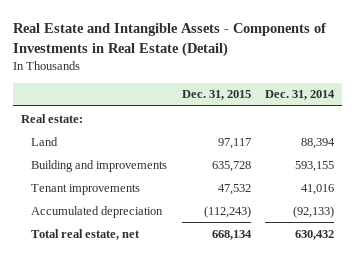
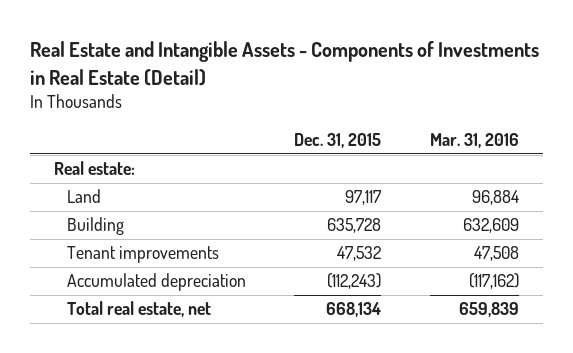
[265,90,336,101] Dec. 31, 2014 -> none
none -> [429,133,519,149] Mar. 31, 2016
[30,159,167,172] Building and improvements -> [66,217,124,236] Building

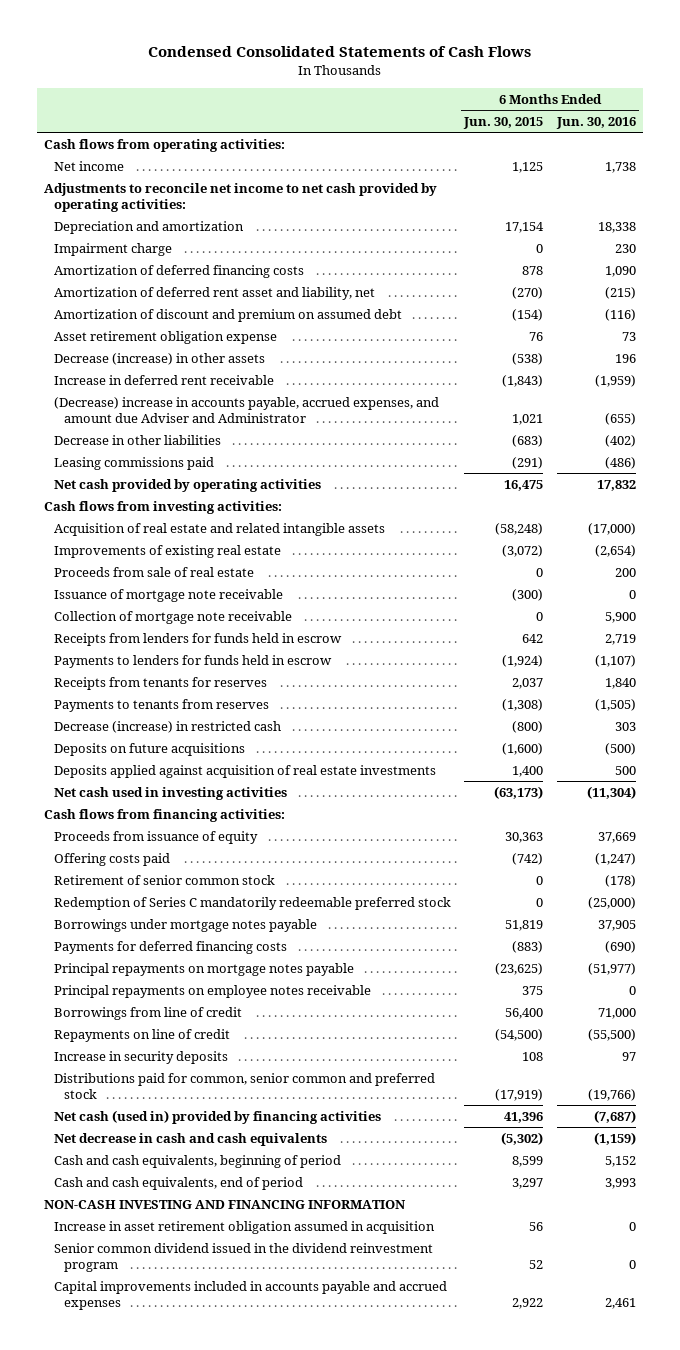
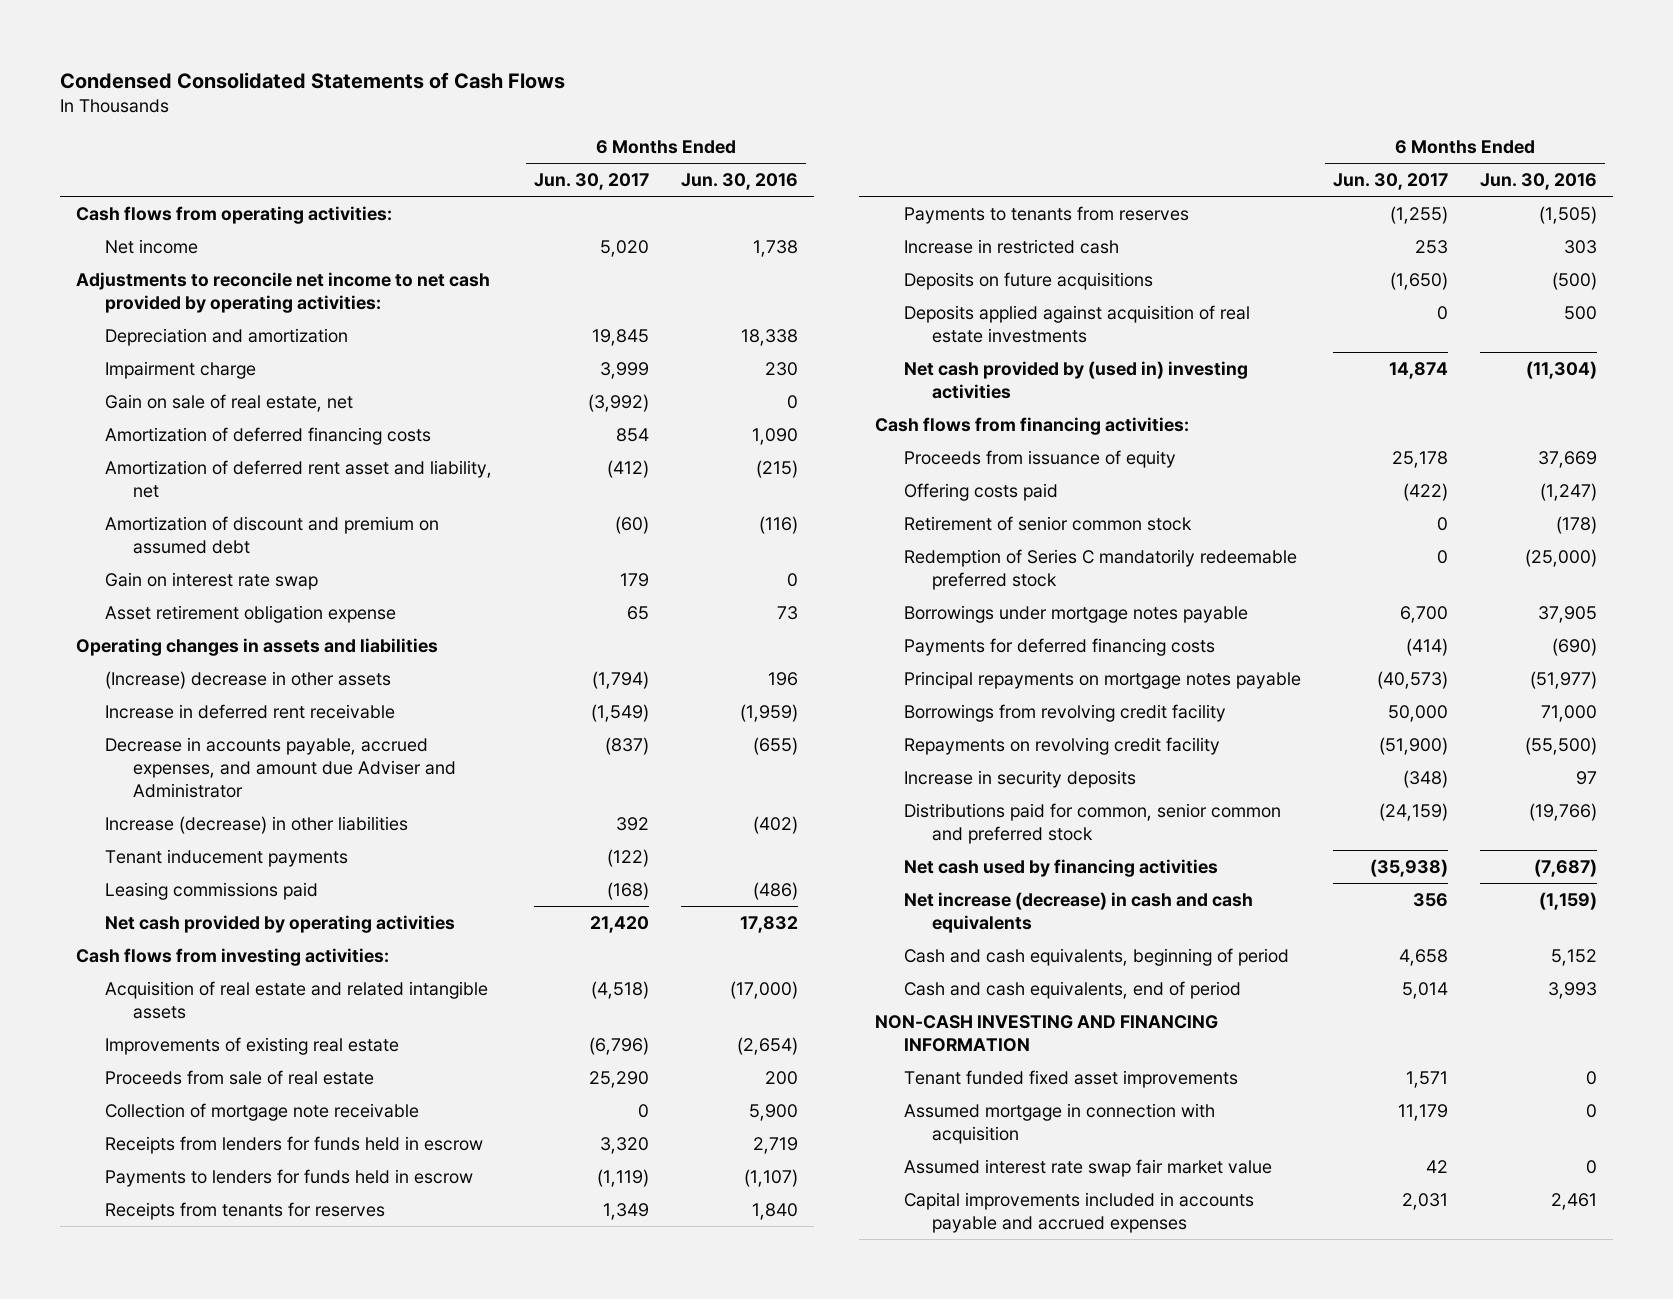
[463,117,544,130] Jun. 30, 2015 -> none
none -> [534,173,650,191] Jun. 30, 2017
none -> [104,393,353,412] Gain on sale of real estate, net
none -> [104,571,318,590] Gain on interest rate swap
none -> [76,637,439,656] Operating changes in assets and liabilities
[53,352,265,365] Decrease (increase) in other assets -> [104,670,391,689] (Increase) decrease in other assets
[53,396,439,423] (Decrease) increase in accounts payable, accrued expenses, and amount due Adviser and Administrator -> [104,736,457,798] Decrease in accounts payable, accrued expenses, and amount due Adviser and Administrator
[53,434,221,445] Decrease in other liabilities -> [104,815,408,834] Increase (decrease) in other liabilities
none -> [104,848,348,867] Tenant inducement payments
[53,588,283,602] Issuance of mortgage note receivable -> none
[53,720,281,733] Decrease (increase) in restricted cash -> [903,238,1119,254] Increase in restricted cash
[53,786,287,800] Net cash used in investing activities -> [903,360,1248,399] Net cash provided by (used in) investing activities
[53,984,371,998] Principal repayments on employee notes receivable -> none
[53,1006,242,1020] Borrowings from line of credit -> [903,703,1226,722] Borrowings from revolving credit facility
[53,1028,230,1042] Repayments on line of credit -> [903,736,1220,755] Repayments on revolving credit facility
[53,1109,381,1124] Net cash (used in) provided by financing activities -> [903,858,1218,877] Net cash used by financing activities
[53,1132,327,1146] Net decrease in cash and cash equivalents -> [903,891,1253,933] Net increase (decrease) in cash and cash equivalents
[53,1220,435,1234] Increase in asset retirement obligation assumed in acquisition -> none
[53,1242,433,1272] Senior common dividend issued in the dividend reinvestment program -> none
none -> [903,1069,1238,1088] Tenant funded fixed asset improvements
none -> [903,1102,1215,1144] Assumed mortgage in connection with acquisition
none -> [903,1158,1272,1177] Assumed interest rate swap fair market value

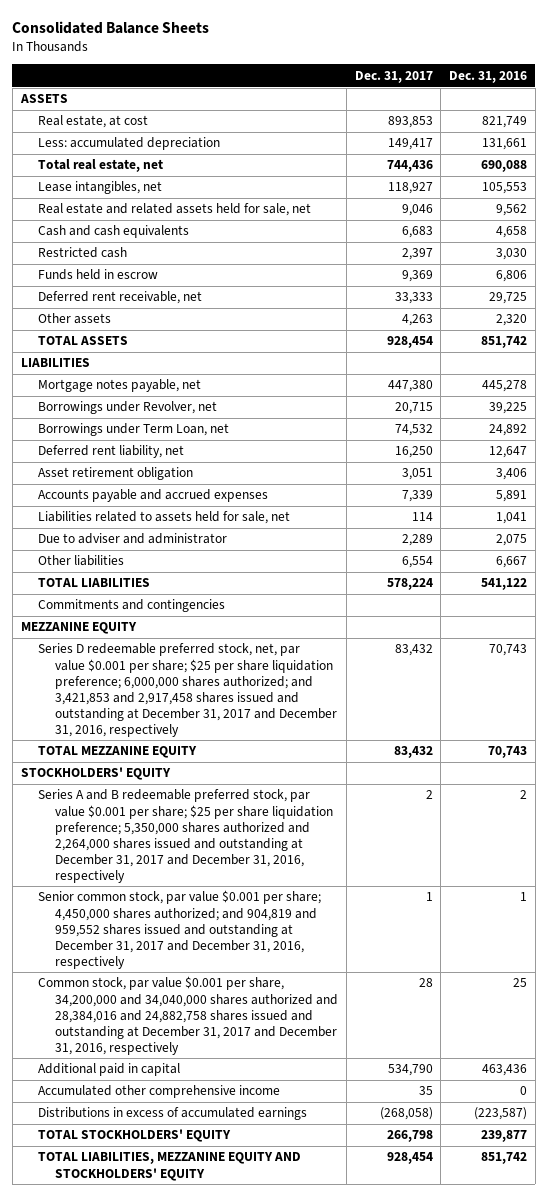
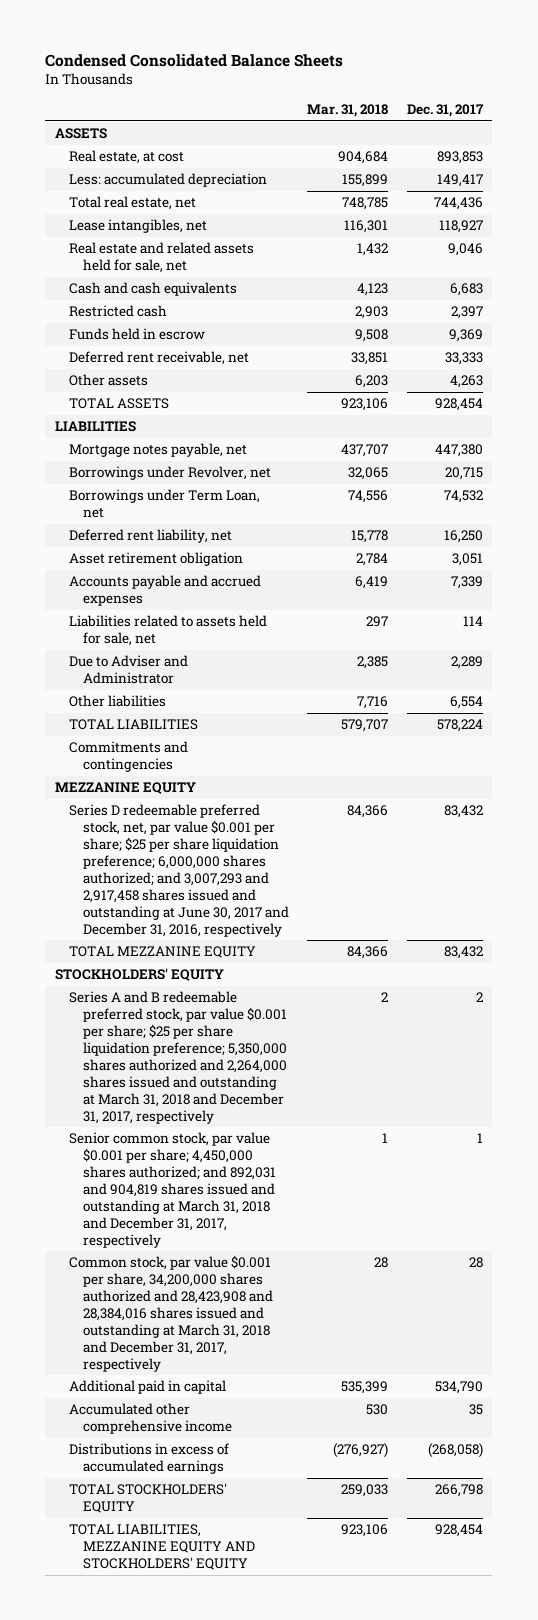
[12,21,210,35] Consolidated Balance Sheets -> [45,54,344,68] Condensed Consolidated Balance Sheets
[449,70,528,83] Dec. 31, 2016 -> none
none -> [307,103,389,117] Mar. 31, 2018
[37,533,227,545] Due to adviser and administrator -> [68,655,188,685] Due to Adviser and Administrator
[37,643,338,737] Series D redeemable preferred stock, net, par value $0.001 per share; $25 per share liquidation preference; 6,000,000 shares authorized; and 3,421,853 and 2,917,458 shares issued and outstanding at December 31, 2017 and December 31, 2016, respectively -> [68,804,289,937] Series D redeemable preferred stock, net, par value $0.001 per share; $25 per share liquidation preference; 6,000,000 shares authorized; and 3,007,293 and 2,917,458 shares issued and outstanding at June 30, 2017 and December 31, 2016, respectively
[37,789,334,883] Series A and B redeemable preferred stock, par value $0.001 per share; $25 per share liquidation preference; 5,350,000 shares authorized and 2,264,000 shares issued and outstanding at December 31, 2017 and December 31, 2016, respectively -> [68,991,287,1124] Series A and B redeemable preferred stock, par value $0.001 per share; $25 per share liquidation preference; 5,350,000 shares authorized and 2,264,000 shares issued and outstanding at March 31, 2018 and December 31, 2017, respectively
[37,890,321,969] Senior common stock, par value $0.001 per share; 4,450,000 shares authorized; and 904,819 and 959,552 shares issued and outstanding at December 31, 2017 and December 31, 2016, respectively -> [68,1132,276,1248] Senior common stock, par value $0.001 per share; 4,450,000 shares authorized; and 892,031 and 904,819 shares issued and outstanding at March 31, 2018 and December 31, 2017, respectively
[37,976,339,1055] Common stock, par value $0.001 per share, 34,200,000 and 34,040,000 shares authorized and 28,384,016 and 24,882,758 shares issued and outstanding at December 31, 2017 and December 31, 2016, respectively -> [68,1255,273,1372] Common stock, par value $0.001 per share, 34,200,000 shares authorized and 28,423,908 and 28,384,016 shares issued and outstanding at March 31, 2018 and December 31, 2017, respectively

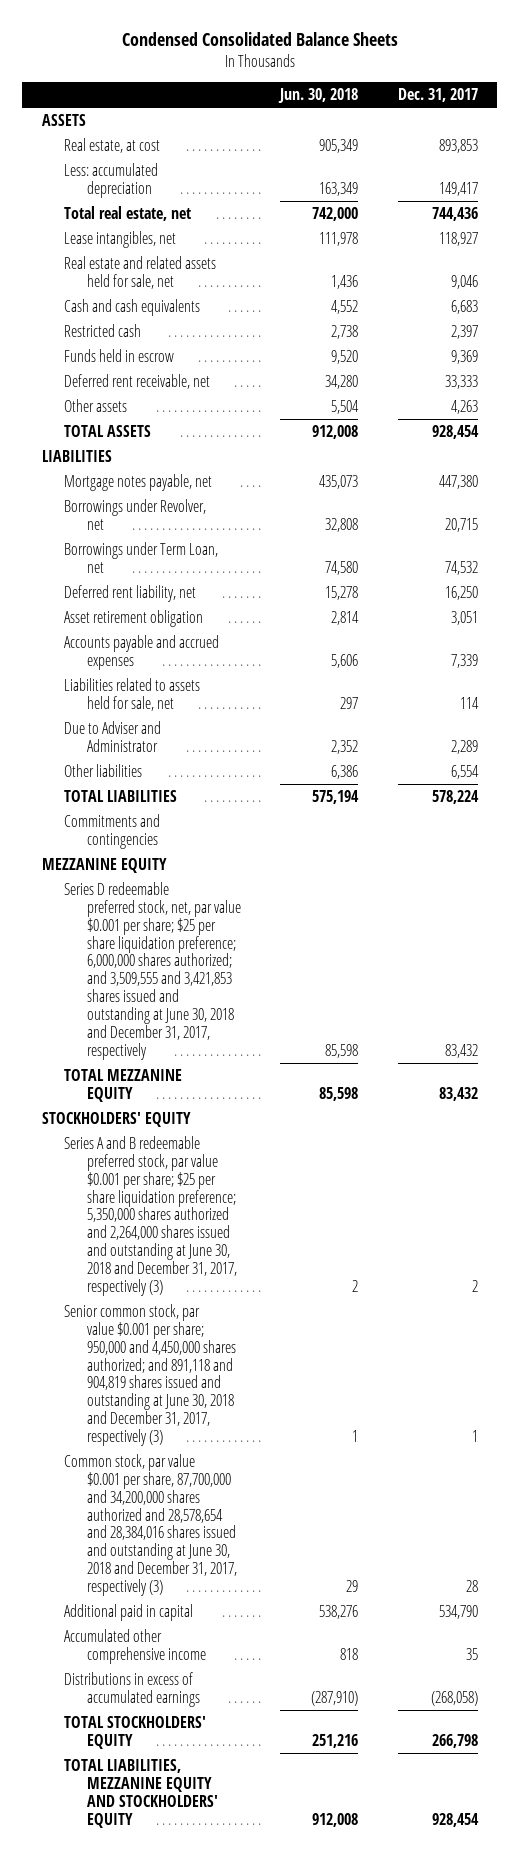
[307,103,389,117] Mar. 31, 2018 -> none
none -> [278,88,359,104] Jun. 30, 2018
[68,804,289,937] Series D redeemable preferred stock, net, par value $0.001 per share; $25 per share liquidation preference; 6,000,000 shares authorized; and 3,007,293 and 2,917,458 shares issued and outstanding at June 30, 2017 and December 31, 2016, respectively -> [64,881,241,1060] Series D redeemable preferred stock, net, par value $0.001 per share; $25 per share liquidation preference; 6,000,000 shares authorized; and 3,509,555 and 3,421,853 shares issued and outstanding at June 30, 2018 and December 31, 2017, respectively
[68,991,287,1124] Series A and B redeemable preferred stock, par value $0.001 per share; $25 per share liquidation preference; 5,350,000 shares authorized and 2,264,000 shares issued and outstanding at March 31, 2018 and December 31, 2017, respectively -> [64,1135,237,1296] Series A and B redeemable preferred stock, par value $0.001 per share; $25 per share liquidation preference; 5,350,000 shares authorized and 2,264,000 shares issued and outstanding at June 30, 2018 and December 31, 2017, respectively (3)
[68,1132,276,1248] Senior common stock, par value $0.001 per share; 4,450,000 shares authorized; and 892,031 and 904,819 shares issued and outstanding at March 31, 2018 and December 31, 2017, respectively -> [64,1303,236,1446] Senior common stock, par value $0.001 per share; 950,000 and 4,450,000 shares authorized; and 891,118 and 904,819 shares issued and outstanding at June 30, 2018 and December 31, 2017, respectively (3)
[68,1255,273,1372] Common stock, par value $0.001 per share, 34,200,000 shares authorized and 28,423,908 and 28,384,016 shares issued and outstanding at March 31, 2018 and December 31, 2017, respectively -> [64,1453,237,1596] Common stock, par value $0.001 per share, 87,700,000 and 34,200,000 shares authorized and 28,578,654 and 28,384,016 shares issued and outstanding at June 30, 2018 and December 31, 2017, respectively (3)

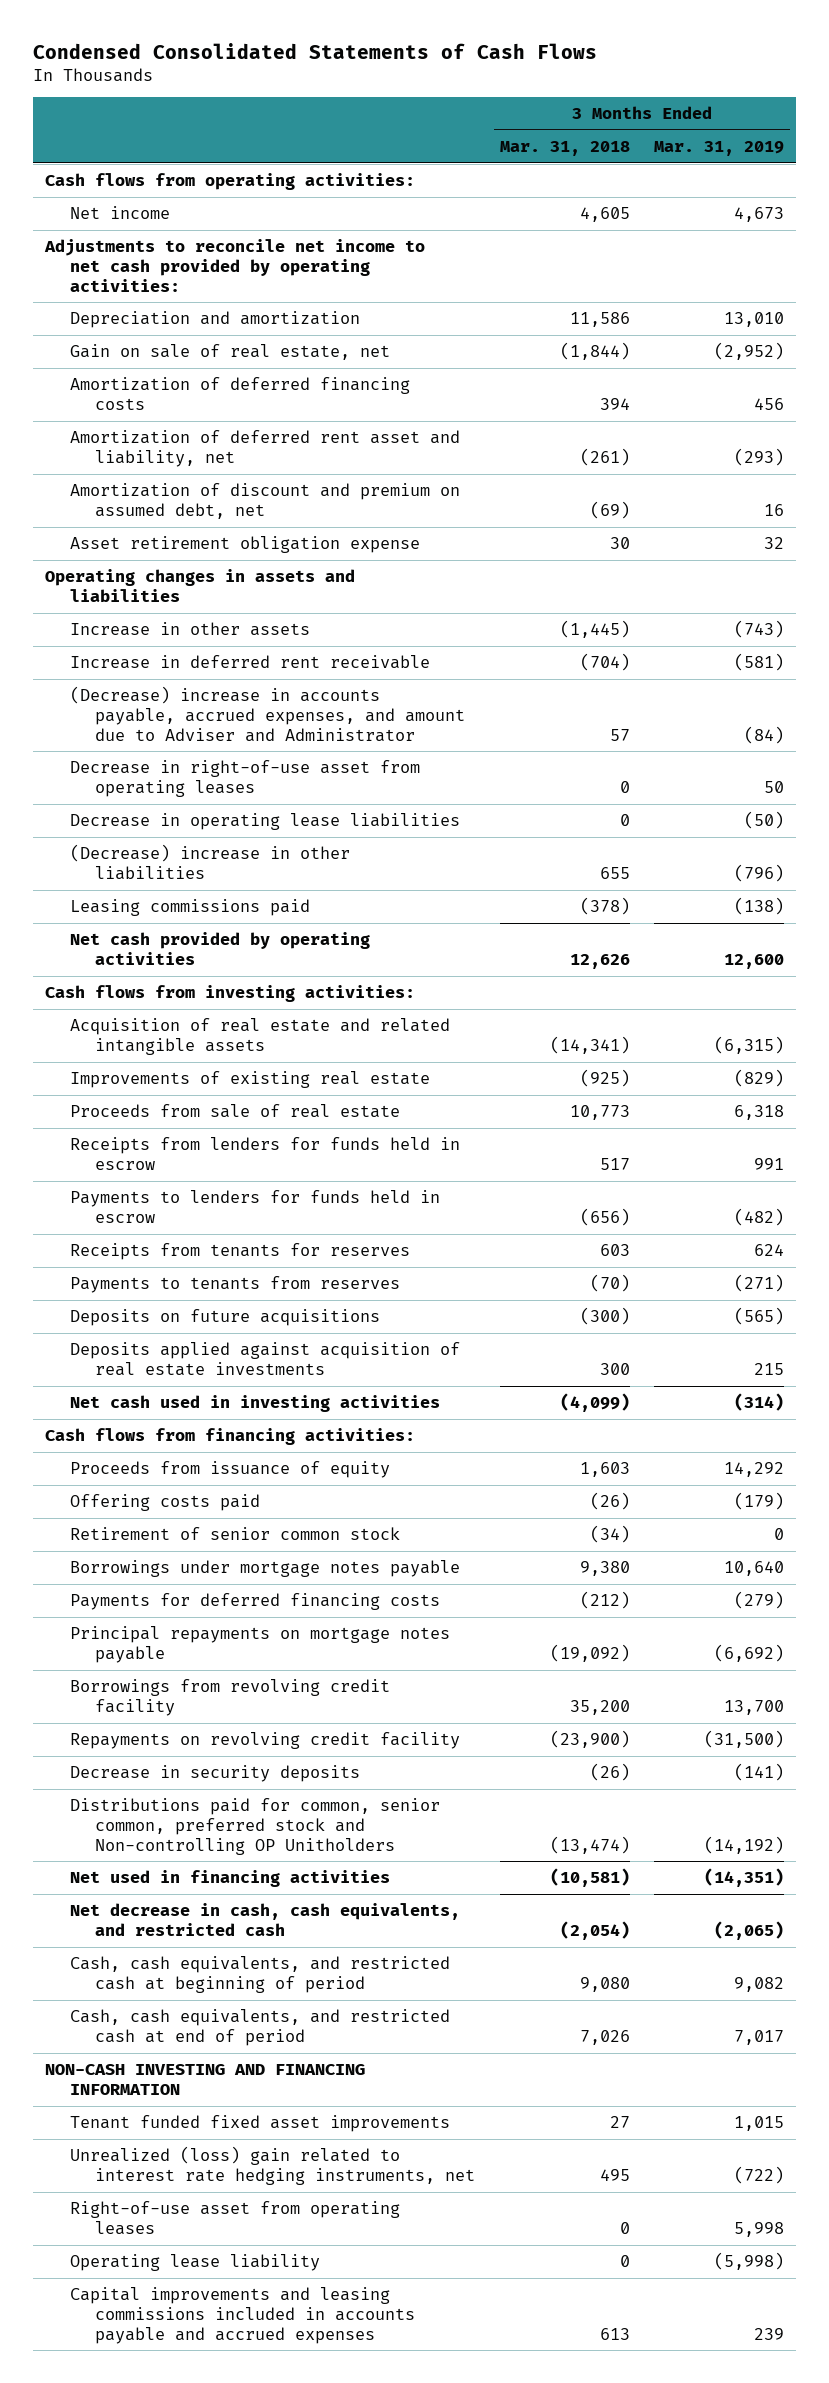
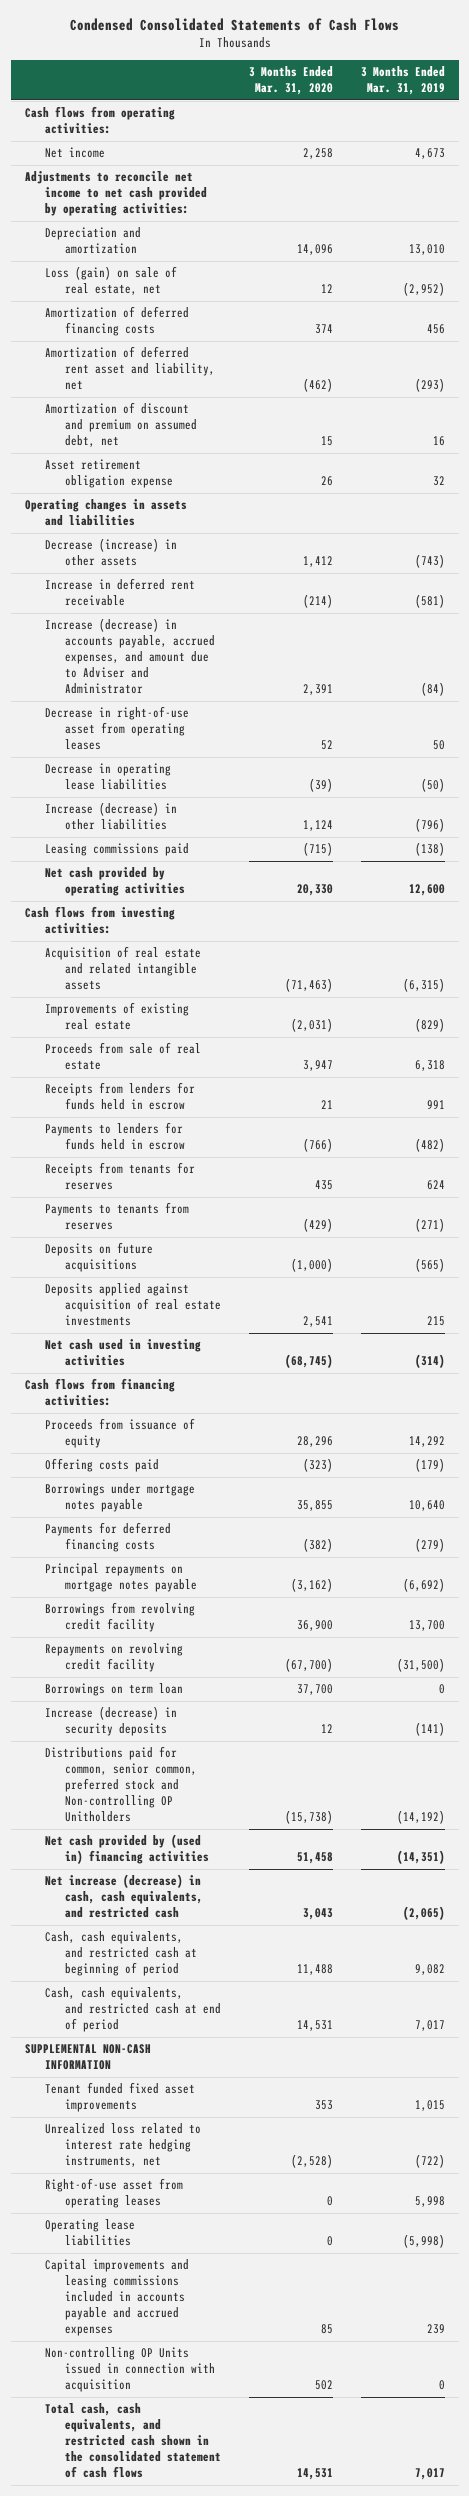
[499,141,630,157] Mar. 31, 2018 -> none
none -> [248,66,333,96] 3 Months Ended Mar. 31, 2020
[70,344,391,361] Gain on sale of real estate, net -> [44,266,177,296] Loss (gain) on sale of real estate, net
[70,622,311,637] Increase in other assets -> [44,538,177,567] Decrease (increase) in other assets
[70,686,466,742] (Decrease) increase in accounts payable, accrued expenses, and amount due to Adviser and Administrator -> [44,618,215,695] Increase (decrease) in accounts payable, accrued expenses, and amount due to Adviser and Administrator
[70,844,351,880] (Decrease) increase in other liabilities -> [44,802,177,831] Increase (decrease) in other liabilities
[70,1527,401,1541] Retirement of senior common stock -> none
none -> [44,1683,183,1697] Borrowings on term loan
[70,1765,361,1783] Decrease in security deposits -> [44,1706,177,1737] Increase (decrease) in security deposits
[70,1870,391,1888] Net used in financing activities -> [44,1834,209,1865] Net cash provided by (used in) financing activities
[70,1903,461,1936] Net decrease in cash, cash equivalents, and restricted cash -> [44,1874,203,1919] Net increase (decrease) in cash, cash equivalents, and restricted cash
[45,2064,366,2095] NON-CASH INVESTING AND FINANCING INFORMATION -> [24,2044,151,2071] SUPPLEMENTAL NON-CASH INFORMATION
[70,2146,476,2185] Unrealized (loss) gain related to interest rate hedging instruments, net -> [44,2123,201,2168] Unrealized loss related to interest rate hedging instruments, net
[70,2254,321,2272] Operating lease liability -> [44,2219,135,2247] Operating lease liabilities
none -> [44,2347,215,2393] Non-controlling OP Units issued in connection with acquisition
none -> [44,2403,221,2479] Total cash, cash equivalents, and restricted cash shown in the consolidated statement of cash flows

